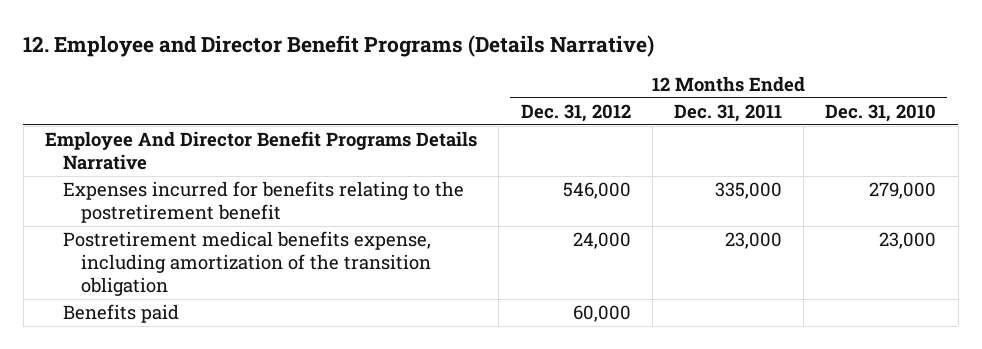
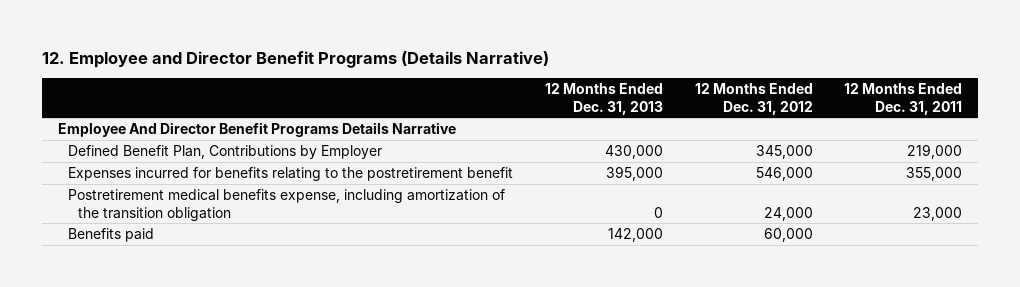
[825,103,937,122] Dec. 31, 2010 -> none
none -> [544,83,663,115] 12 Months Ended Dec. 31, 2013
none -> [68,144,383,159] Defined Benefit Plan, Contributions by Employer
[715,182,783,200] 335,000 -> [906,166,963,181] 355,000

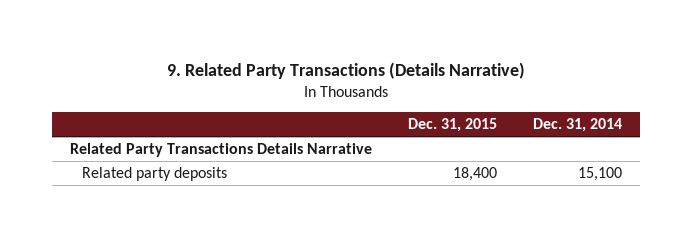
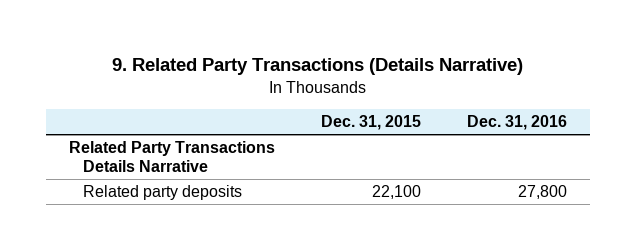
[533,118,623,133] Dec. 31, 2014 -> none
none -> [466,115,567,131] Dec. 31, 2016
[453,167,498,182] 18,400 -> [371,185,421,200] 22,100

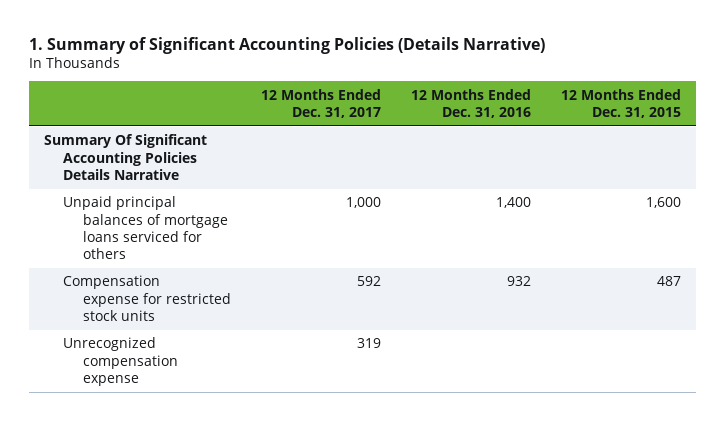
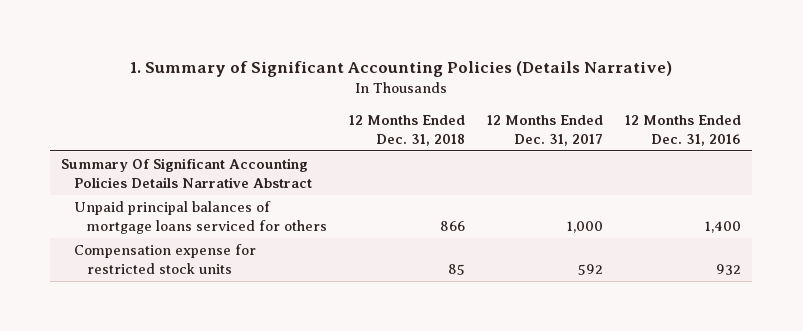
[561,88,682,118] 12 Months Ended Dec. 31, 2015 -> none
none -> [349,114,466,146] 12 Months Ended Dec. 31, 2018
[43,134,207,180] Summary Of Significant Accounting Policies Details Narrative -> [61,158,313,188] Summary Of Significant Accounting Policies Details Narrative Abstract
[63,337,178,386] Unrecognized compensation expense -> none

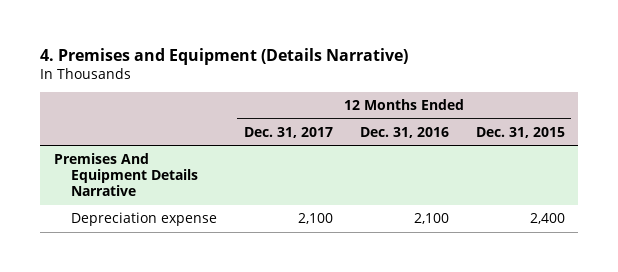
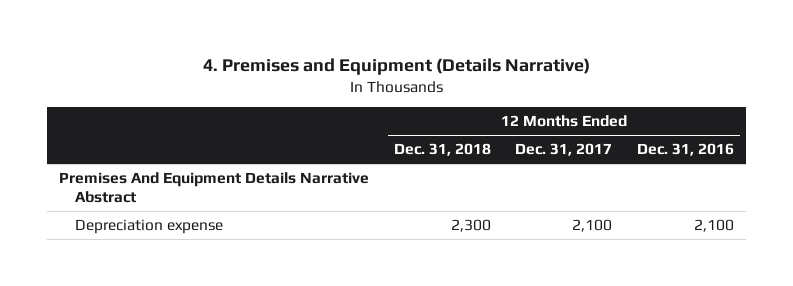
[475,126,565,138] Dec. 31, 2015 -> none
none -> [393,143,491,157] Dec. 31, 2018
[53,153,199,197] Premises And Equipment Details Narrative -> [59,171,370,204] Premises And Equipment Details Narrative Abstract

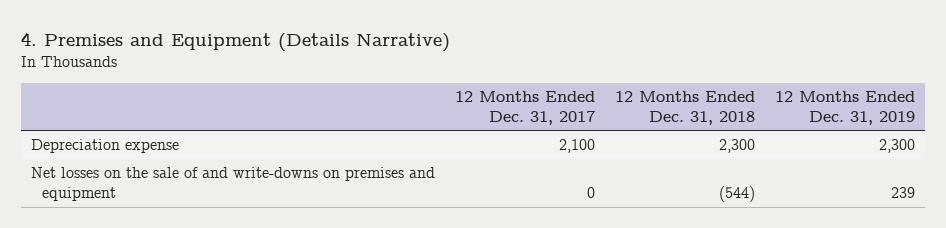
[637,143,735,157] Dec. 31, 2016 -> none
none -> [775,90,916,126] 12 Months Ended Dec. 31, 2019
[59,171,370,204] Premises And Equipment Details Narrative Abstract -> none
none -> [31,167,436,202] Net losses on the sale of and write-downs on premises and equipment

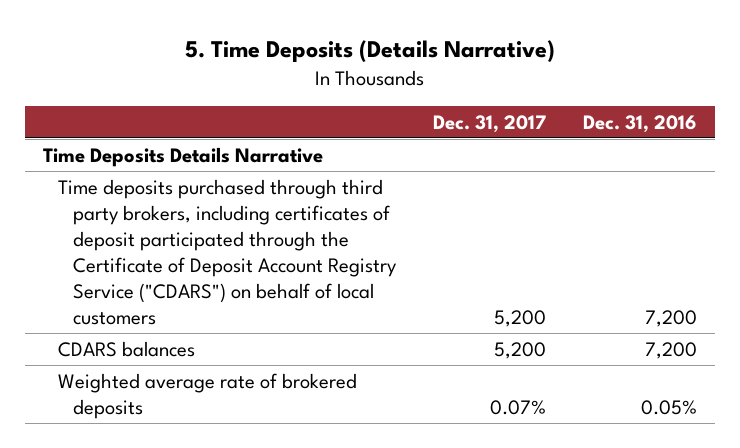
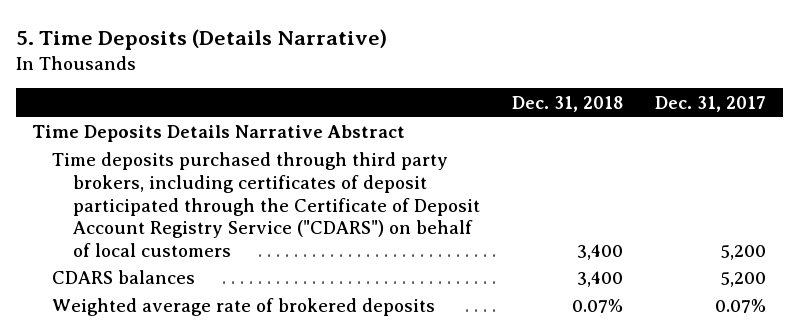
[582,114,697,133] Dec. 31, 2016 -> none
none -> [512,95,624,112] Dec. 31, 2018
[43,146,324,167] Time Deposits Details Narrative -> [32,125,406,143] Time Deposits Details Narrative Abstract

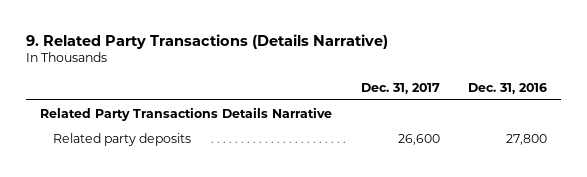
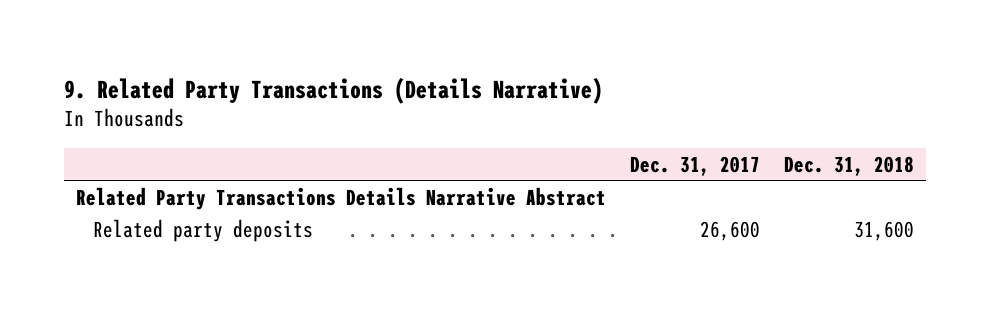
[467,82,547,94] Dec. 31, 2016 -> none
none -> [784,155,915,176] Dec. 31, 2018
[40,106,333,121] Related Party Transactions Details Narrative -> [76,186,607,210] Related Party Transactions Details Narrative Abstract

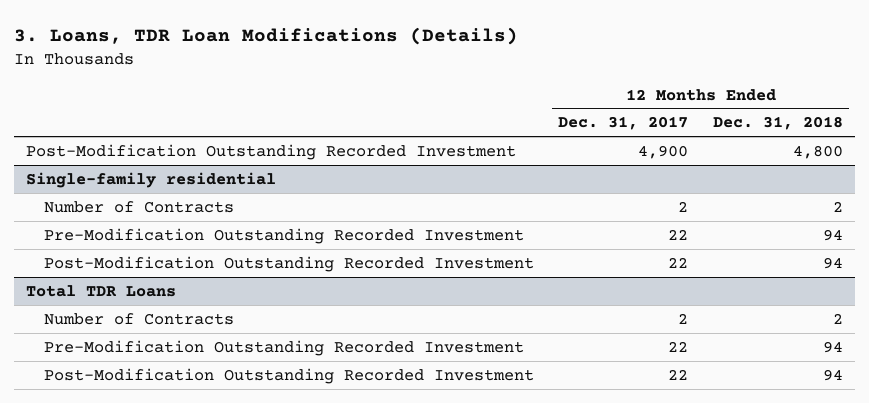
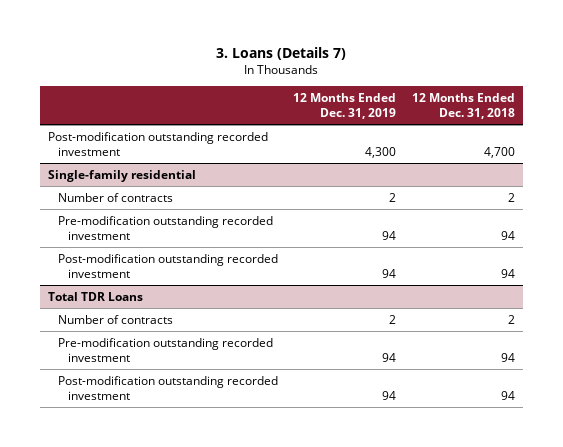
[13,26,518,45] 3. Loans, TDR Loan Modifications (Details) -> [216,47,347,61] 3. Loans (Details 7)
[558,116,689,131] Dec. 31, 2017 -> none
none -> [293,92,397,120] 12 Months Ended Dec. 31, 2019
[26,143,517,160] Post-Modification Outstanding Recorded Investment -> [47,131,268,156] Post-modification outstanding recorded investment
[792,144,843,159] 4,800 -> [483,146,515,158] 4,700
[43,200,234,213] Number of Contracts -> [57,192,173,202] Number of contracts
[43,227,524,244] Pre-Modification Outstanding Recorded Investment -> [57,215,273,240] Pre-modification outstanding recorded investment
[43,255,534,272] Post-Modification Outstanding Recorded Investment -> [57,253,278,278] Post-modification outstanding recorded investment
[43,312,234,325] Number of Contracts -> [57,314,173,324] Number of contracts
[43,339,524,356] Pre-Modification Outstanding Recorded Investment -> [57,337,273,362] Pre-modification outstanding recorded investment
[43,367,534,384] Post-Modification Outstanding Recorded Investment -> [57,375,278,400] Post-modification outstanding recorded investment

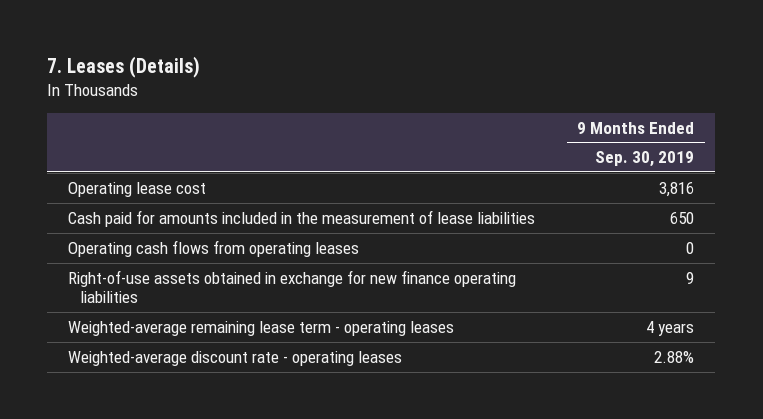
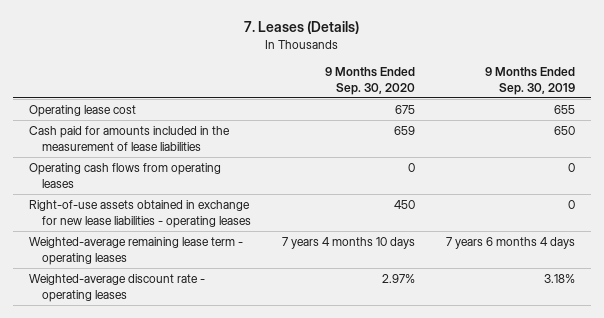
none -> [325,67,416,95] 9 Months Ended Sep. 30, 2020
[659,181,695,197] 3,816 -> [554,104,576,114] 655
[68,269,517,304] Right-of-use assets obtained in exchange for new finance operating liabilities -> [28,199,252,228] Right-of-use assets obtained in exchange for new lease liabilities - operating leases
[686,271,695,284] 9 -> [568,199,576,209] 0
[646,320,695,336] 4 years -> [446,236,576,249] 7 years 6 months 4 days
[654,350,695,363] 2.88% -> [544,273,576,283] 3.18%

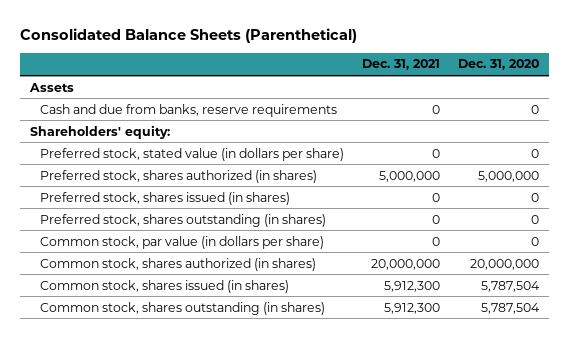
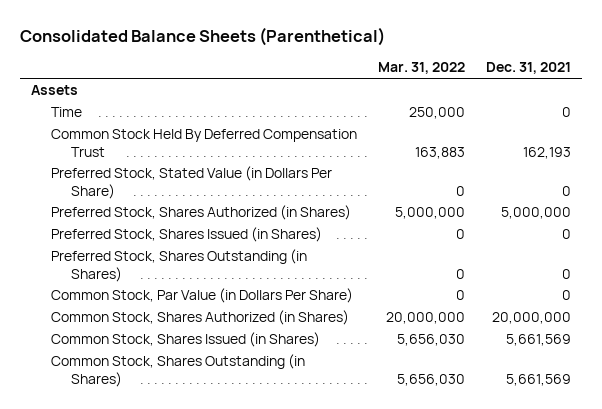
[458,59,540,71] Dec. 31, 2020 -> none
none -> [378,62,466,75] Mar. 31, 2022
[39,103,337,117] Cash and due from banks, reserve requirements -> none
[29,124,170,139] Shareholders' equity: -> none
none -> [51,107,83,118] Time
none -> [51,129,358,157] Common Stock Held By Deferred Compensation Trust
[39,147,344,161] Preferred stock, stated value (in dollars per share) -> [51,166,333,199] Preferred Stock, Stated Value (in Dollars Per Share)
[39,169,317,183] Preferred stock, shares authorized (in shares) -> [51,205,352,221] Preferred Stock, Shares Authorized (in Shares)
[39,191,290,205] Preferred stock, shares issued (in shares) -> [51,227,323,243] Preferred Stock, Shares Issued (in Shares)
[39,213,326,227] Preferred stock, shares outstanding (in shares) -> [51,249,308,282] Preferred Stock, Shares Outstanding (in Shares)
[39,235,324,249] Common stock, par value (in dollars per share) -> [51,288,354,304] Common Stock, Par Value (in Dollars Per Share)
[39,257,316,271] Common stock, shares authorized (in shares) -> [51,310,350,326] Common Stock, Shares Authorized (in Shares)
[39,279,289,293] Common stock, shares issued (in shares) -> [51,332,321,348] Common Stock, Shares Issued (in Shares)
[384,280,441,292] 5,912,300 -> [506,334,572,347] 5,661,569
[39,301,325,315] Common stock, shares outstanding (in shares) -> [51,354,306,387] Common Stock, Shares Outstanding (in Shares)
[384,302,441,314] 5,912,300 -> [506,373,572,386] 5,661,569

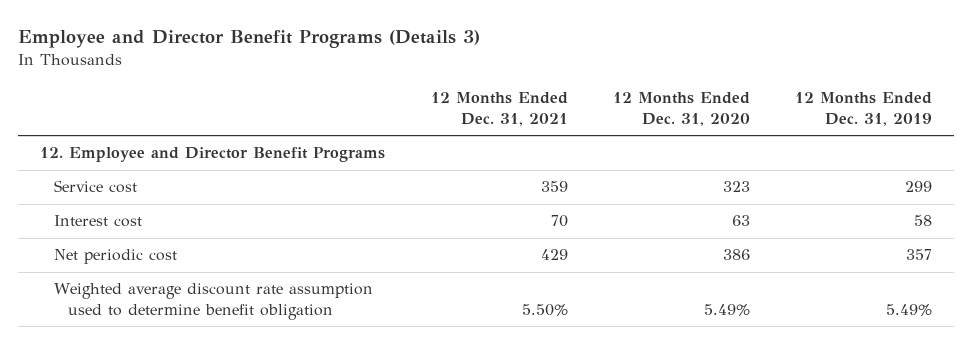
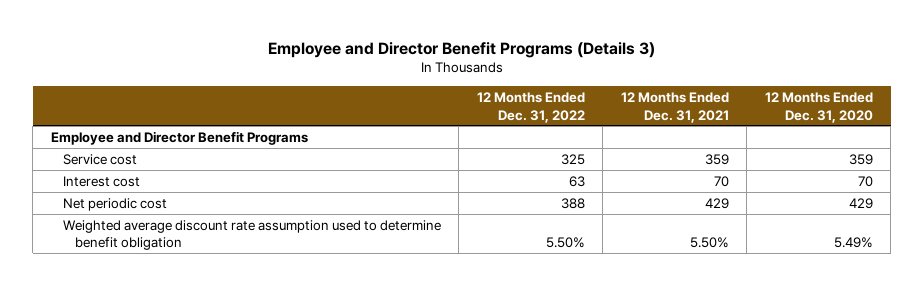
[794,92,932,126] 12 Months Ended Dec. 31, 2019 -> none
none -> [476,91,585,123] 12 Months Ended Dec. 31, 2022
[40,147,386,163] 12. Employee and Director Benefit Programs -> [50,130,308,145] Employee and Director Benefit Programs
[722,181,750,193] 323 -> [848,153,873,165] 359
[731,215,750,227] 63 -> [857,175,873,187] 70
[722,249,750,261] 386 -> [848,197,873,209] 429

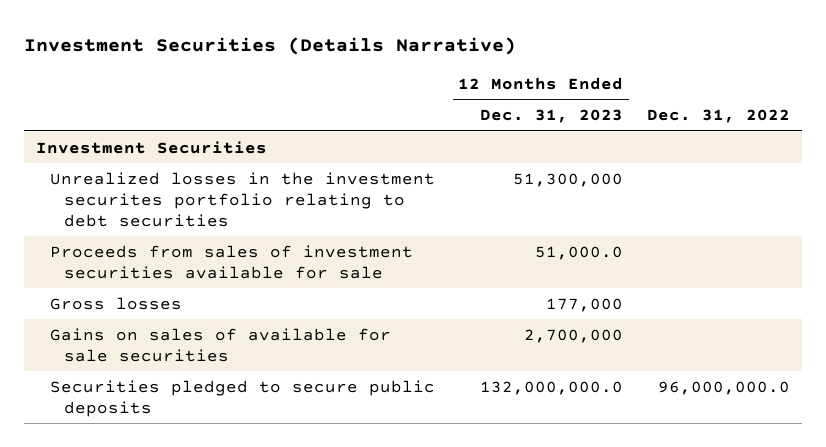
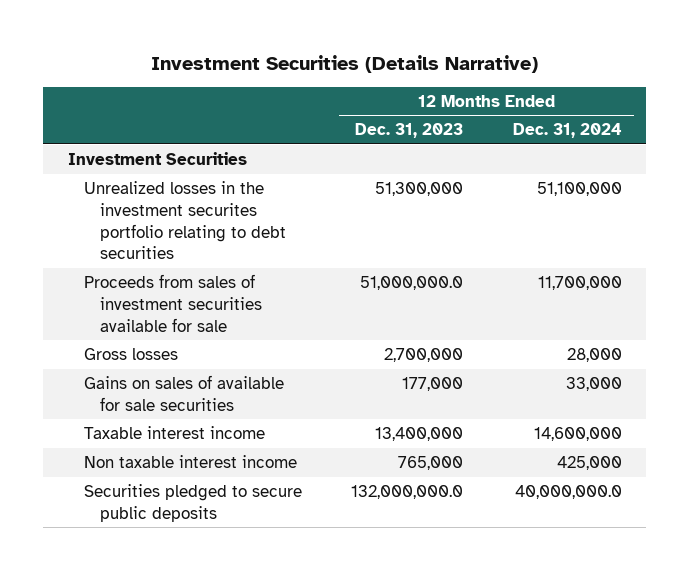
[647,109,791,124] Dec. 31, 2022 -> none
none -> [512,123,622,139] Dec. 31, 2024
[535,245,624,260] 51,000.0 -> [360,276,464,291] 51,000,000.0
[546,297,624,312] 177,000 -> [384,348,464,363] 2,700,000
[524,328,624,343] 2,700,000 -> [402,377,464,392] 177,000
none -> [84,426,266,440] Taxable interest income
none -> [84,455,298,469] Non taxable interest income

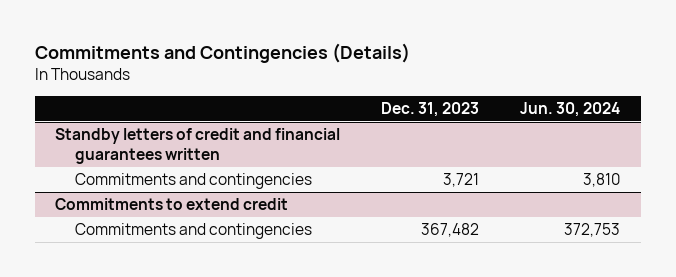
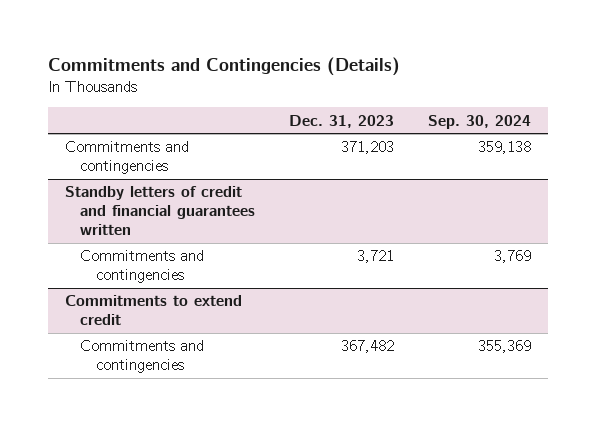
[520,101,621,117] Jun. 30, 2024 -> none
none -> [428,114,532,129] Sep. 30, 2024
none -> [64,141,189,175] Commitments and contingencies

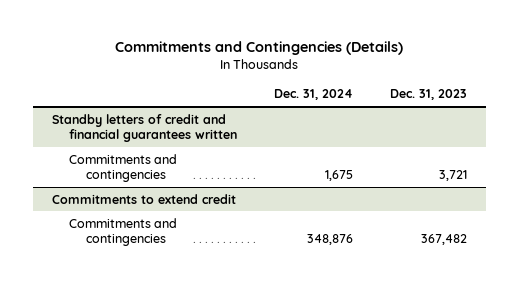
[428,114,532,129] Sep. 30, 2024 -> none
none -> [274,89,354,101] Dec. 31, 2024
[64,141,189,175] Commitments and contingencies -> none

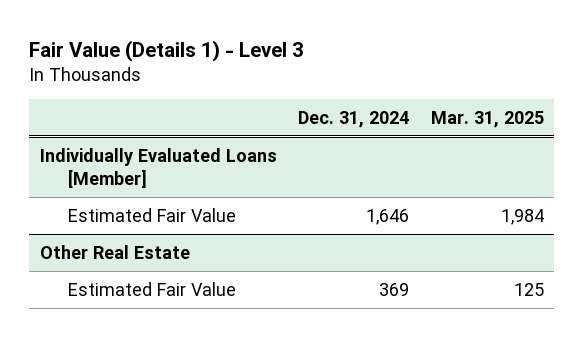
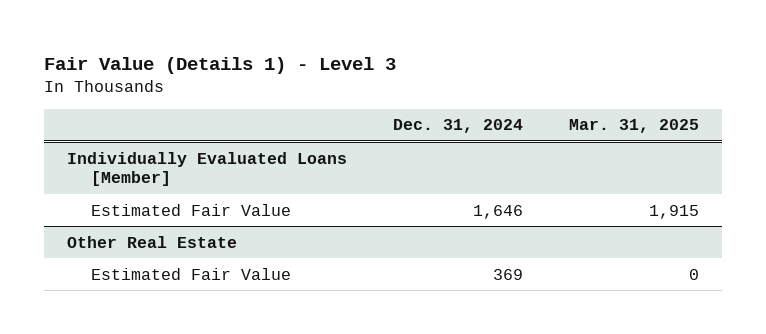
[500,208,544,225] 1,984 -> [648,204,699,219] 1,915
[513,282,544,296] 125 -> [688,268,699,280] 0

